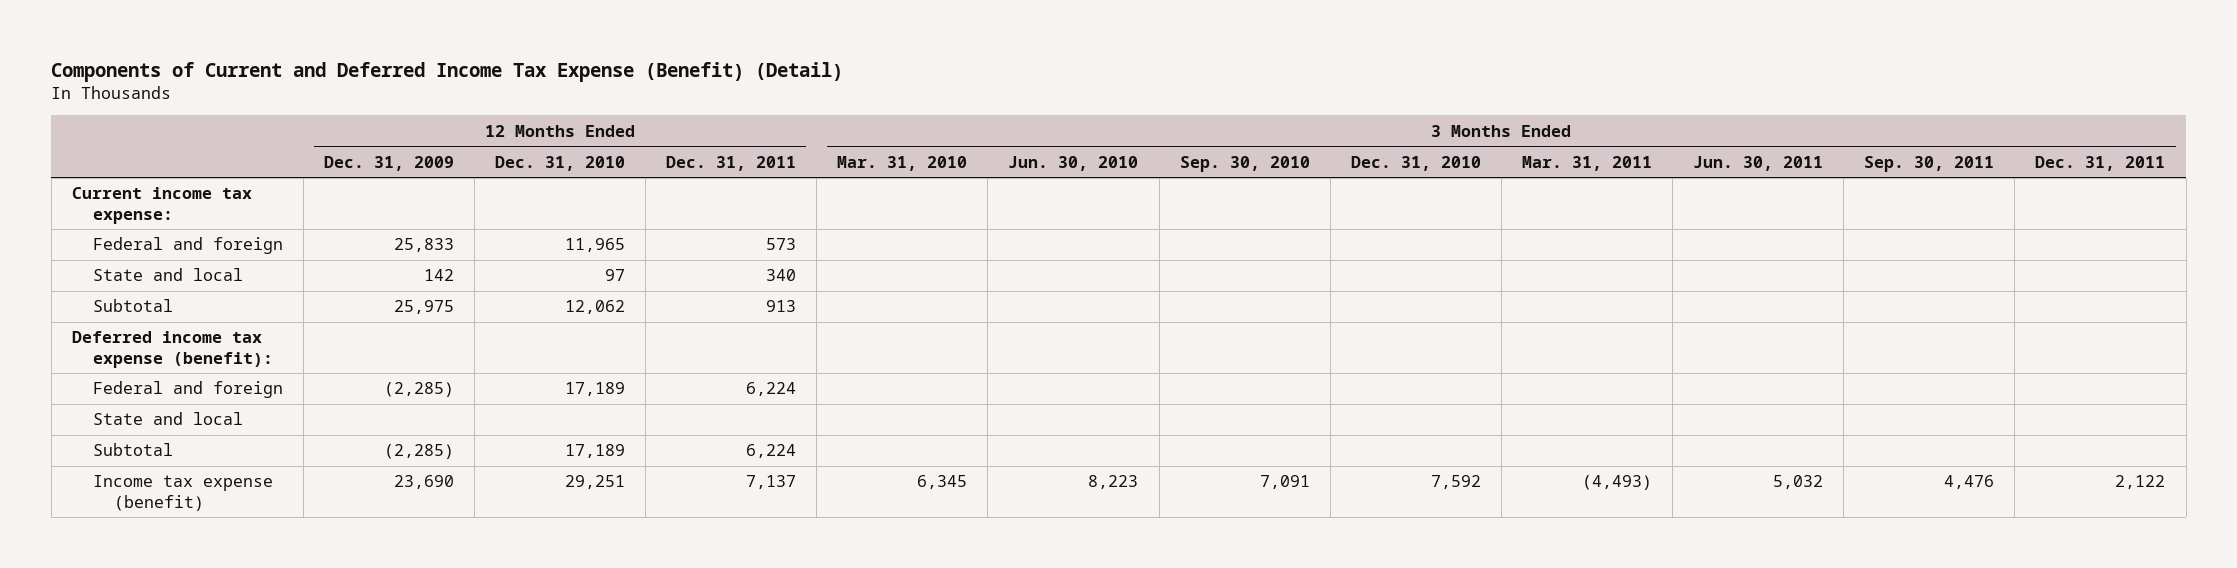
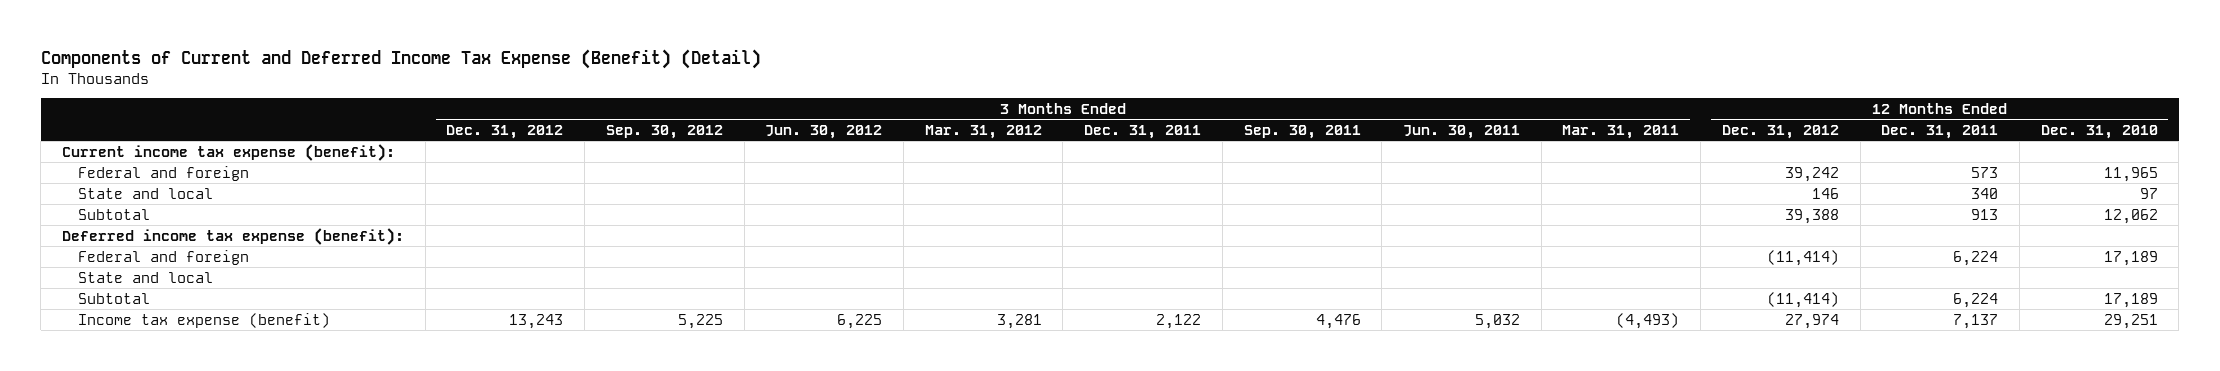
[323,155,454,171] Dec. 31, 2009 -> none
[837,155,968,171] Mar. 31, 2010 -> none
[1008,155,1139,171] Jun. 30, 2010 -> none
[1179,155,1310,172] Sep. 30, 2010 -> none
[1350,155,1481,171] Dec. 31, 2010 -> none
none -> [446,124,564,139] Dec. 31, 2012
none -> [605,124,723,139] Sep. 30, 2012
none -> [765,124,883,139] Jun. 30, 2012
none -> [924,124,1042,139] Mar. 31, 2012
none -> [1721,124,1839,139] Dec. 31, 2012
[71,187,252,224] Current income tax expense: -> [61,143,395,161] Current income tax expense (benefit):

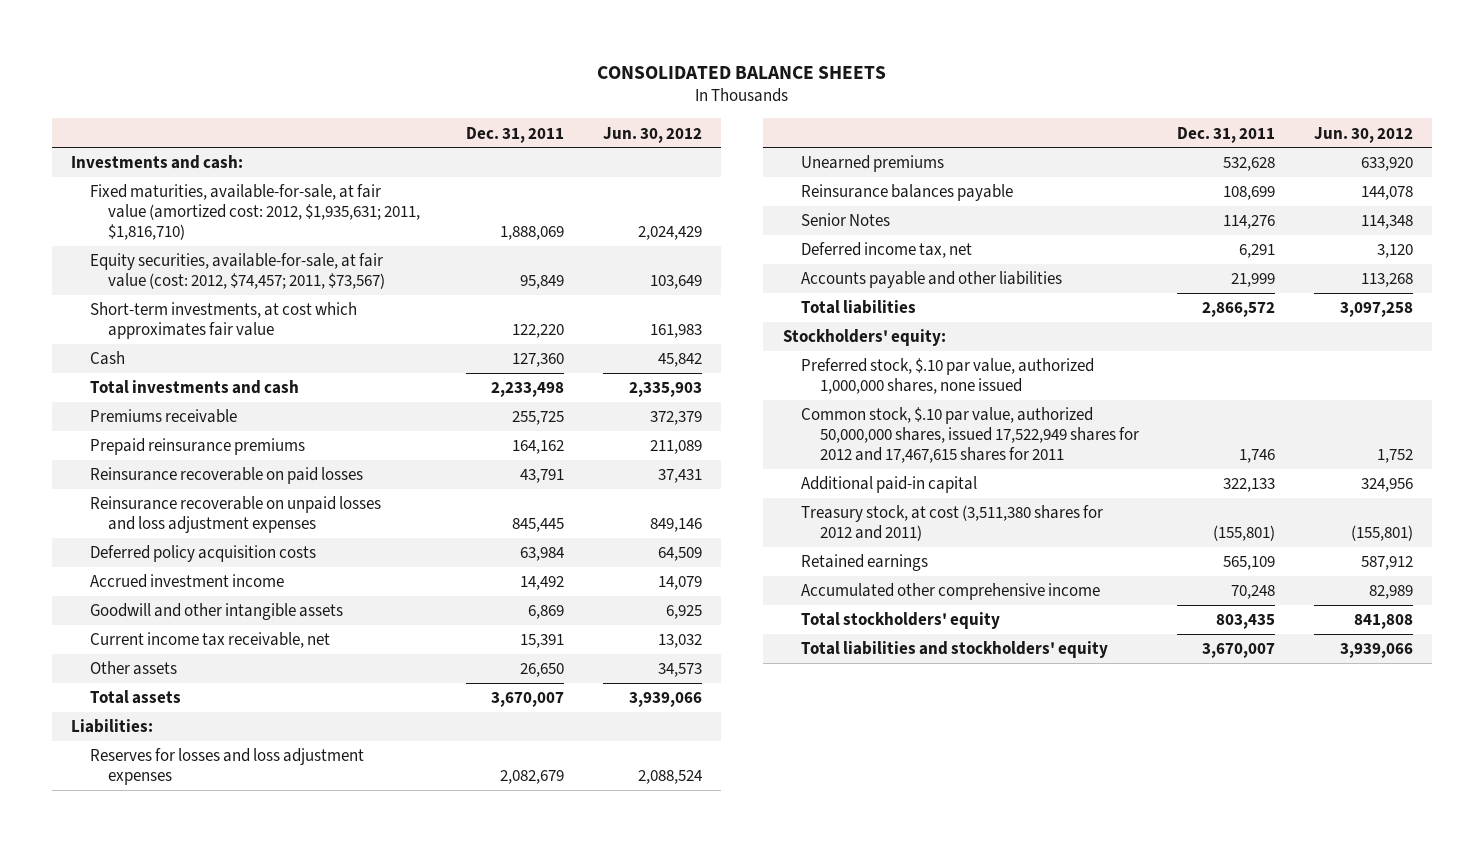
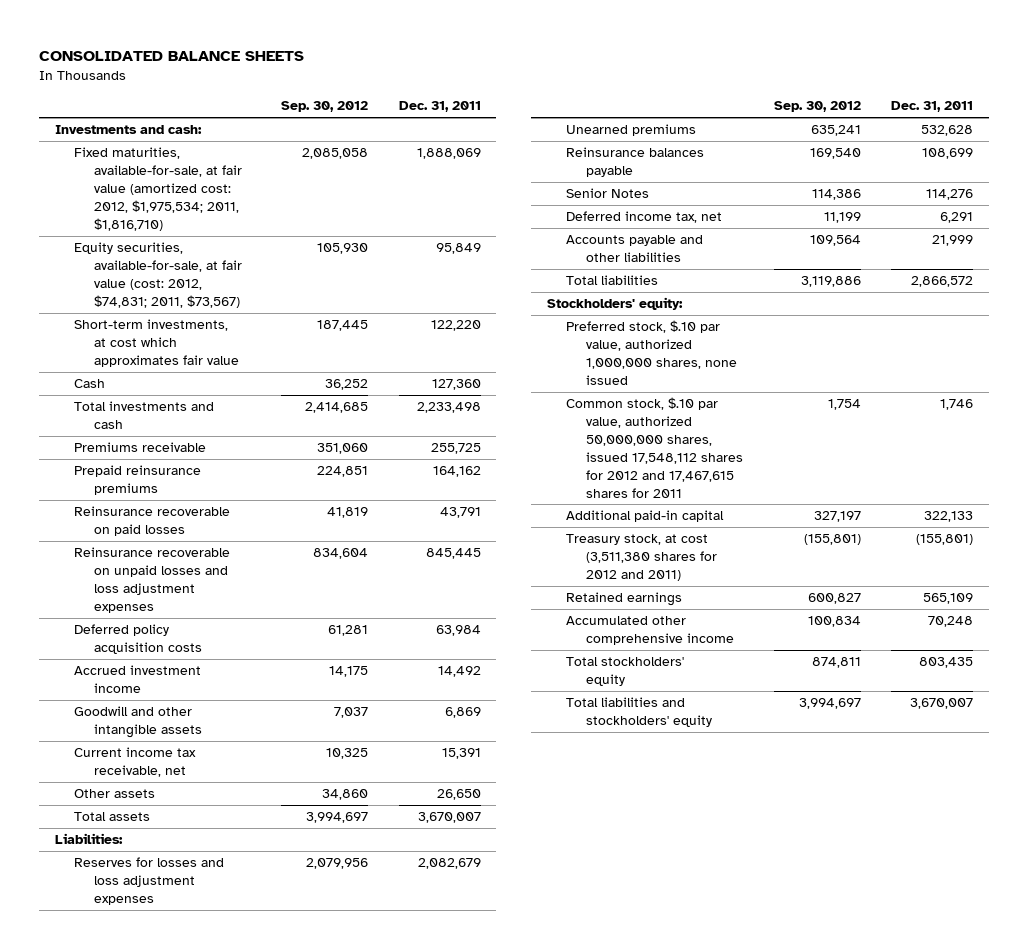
[602,126,702,143] Jun. 30, 2012 -> none
none -> [281,101,369,113] Sep. 30, 2012
[89,184,421,240] Fixed maturities, available-for-sale, at fair value (amortized cost: 2012, $1,935,631; 2011, $1,816,710) -> [74,147,242,231] Fixed maturities, available-for-sale, at fair value (amortized cost: 2012, $1,975,534; 2011, $1,816,710)
[89,253,386,289] Equity securities, available-for-sale, at fair value (cost: 2012, $74,457; 2011, $73,567) -> [74,242,242,308] Equity securities, available-for-sale, at fair value (cost: 2012, $74,831; 2011, $73,567)
[801,407,1139,463] Common stock, $.10 par value, authorized 50,000,000 shares, issued 17,522,949 shares for 2012 and 17,467,615 shares for 2011 -> [566,397,743,498] Common stock, $.10 par value, authorized 50,000,000 shares, issued 17,548,112 shares for 2012 and 17,467,615 shares for 2011

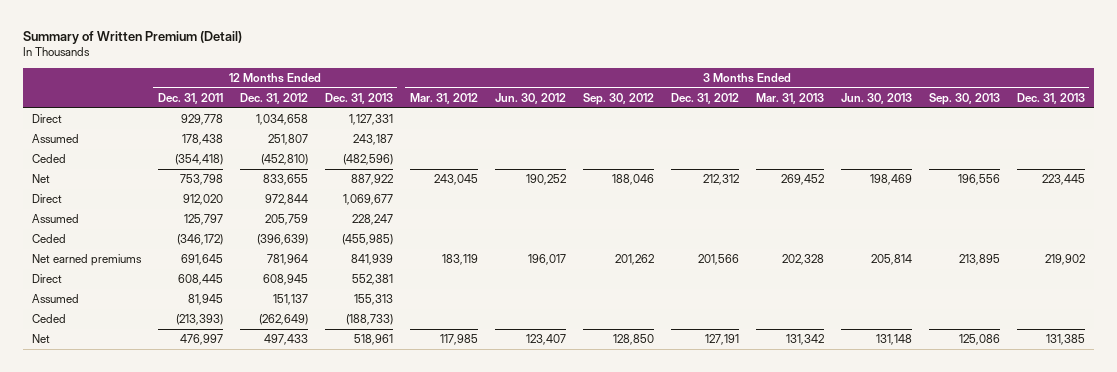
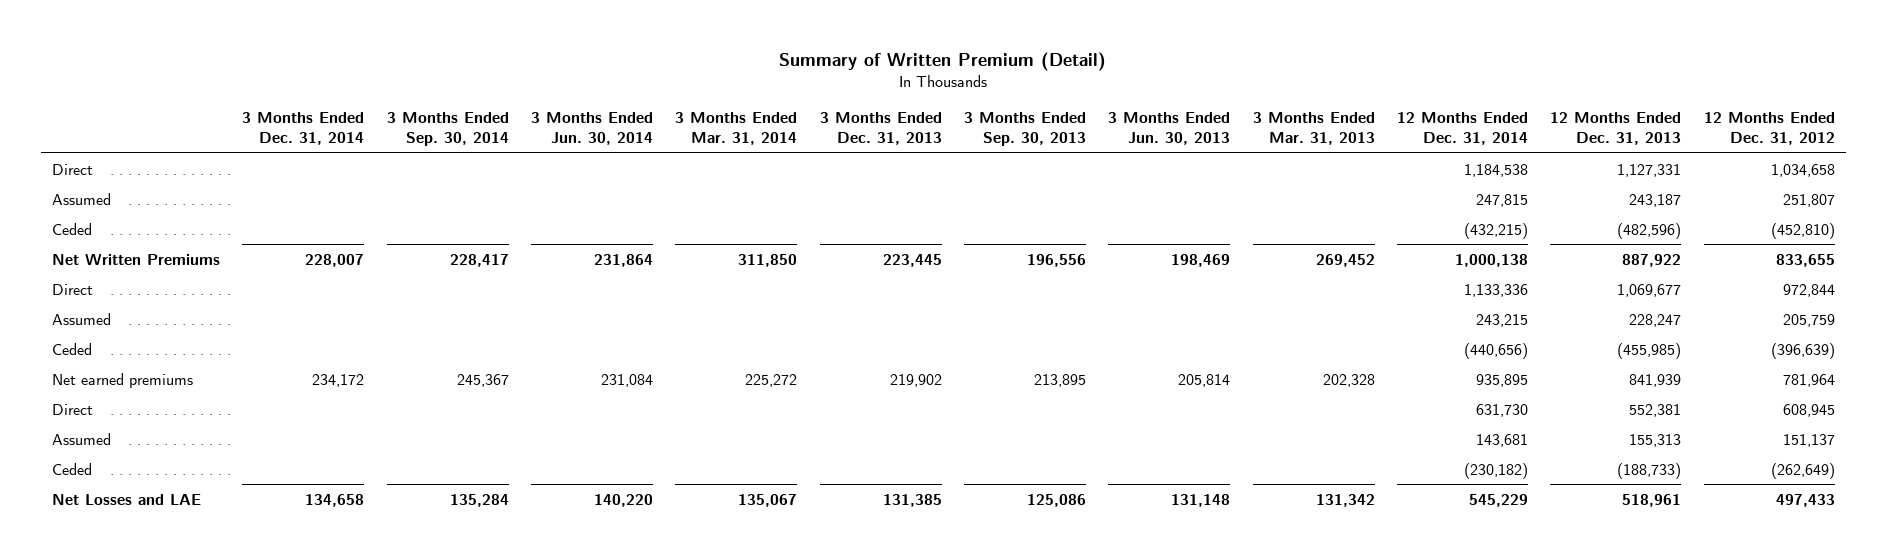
[157,92,223,104] Dec. 31, 2011 -> none
[409,92,478,104] Mar. 31, 2012 -> none
[494,92,566,104] Jun. 30, 2012 -> none
[582,92,654,105] Sep. 30, 2012 -> none
[670,92,739,104] Dec. 31, 2012 -> none
none -> [242,112,365,146] 3 Months Ended Dec. 31, 2014
none -> [386,112,509,147] 3 Months Ended Sep. 30, 2014
none -> [531,112,654,146] 3 Months Ended Jun. 30, 2014
none -> [675,112,798,146] 3 Months Ended Mar. 31, 2014
none -> [1396,112,1528,146] 12 Months Ended Dec. 31, 2014
[31,174,50,184] Net -> [52,253,221,265] Net Written Premiums
[31,334,50,344] Net -> [52,493,202,505] Net Losses and LAE

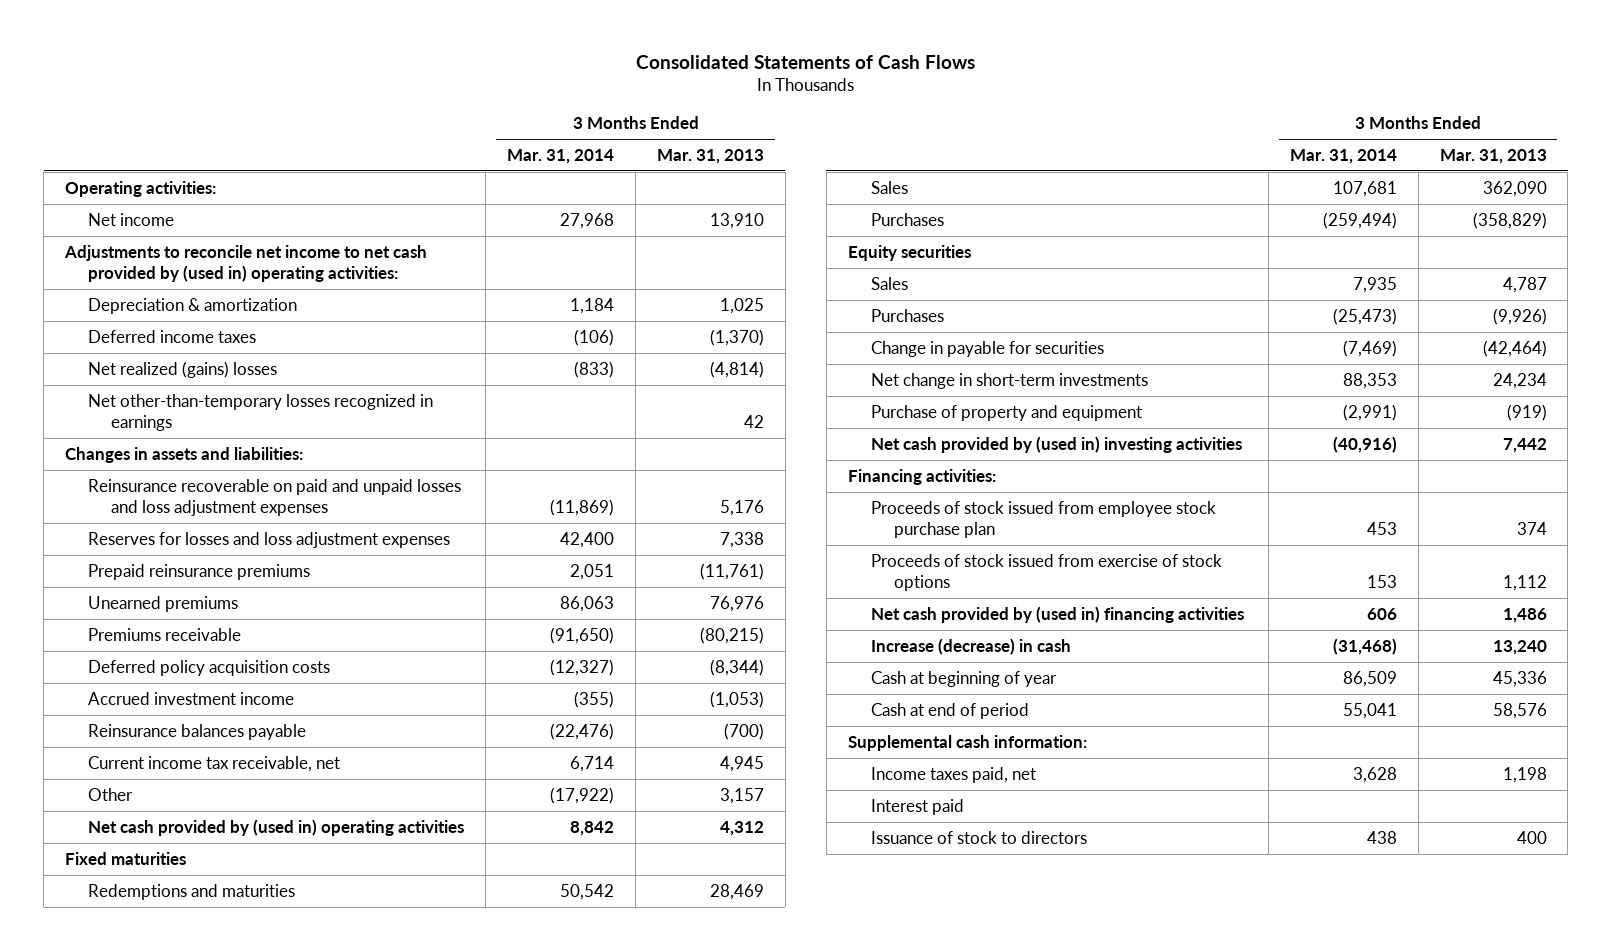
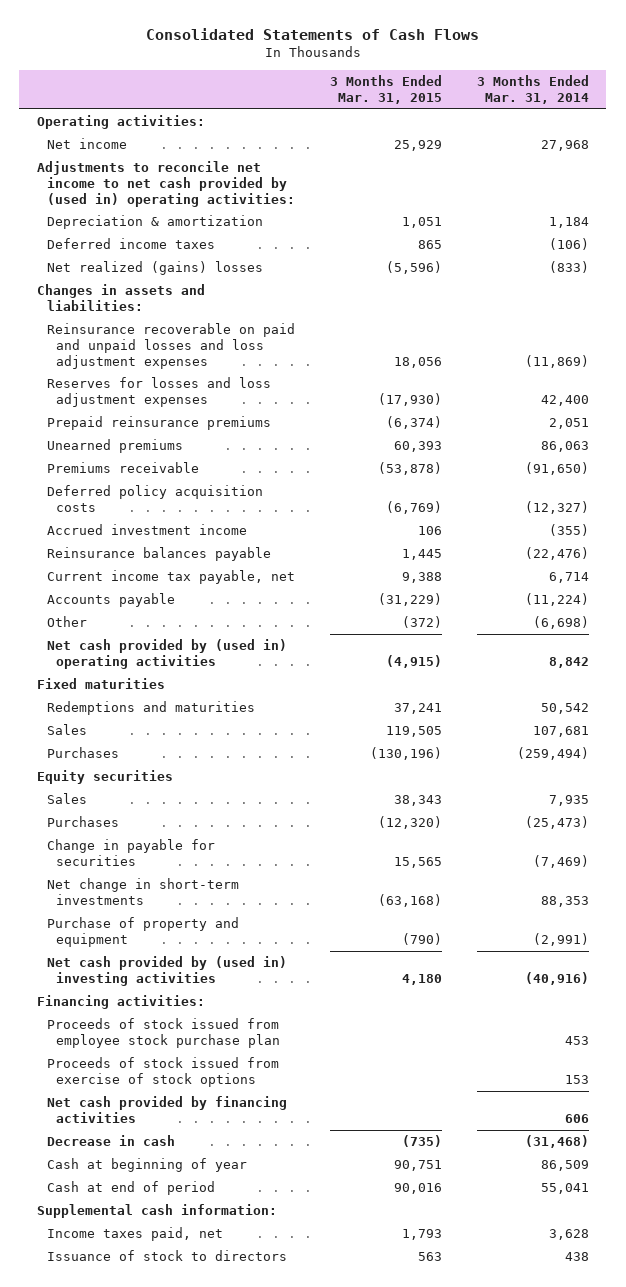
[656,148,764,164] Mar. 31, 2013 -> none
none -> [329,75,442,105] 3 Months Ended Mar. 31, 2015
[88,393,434,431] Net other-than-temporary losses recognized in earnings -> none
[88,755,341,772] Current income tax receivable, net -> [46,570,295,585] Current income tax payable, net
none -> [46,593,175,608] Accounts payable
[550,786,615,804] (17,922) -> [532,616,589,630] (6,698)
[870,605,1244,623] Net cash provided by (used in) financing activities -> [46,1096,287,1123] Net cash provided by financing activities
[870,637,1071,655] Increase (decrease) in cash -> [46,1135,175,1147] Decrease in cash
[870,798,964,815] Interest paid -> none

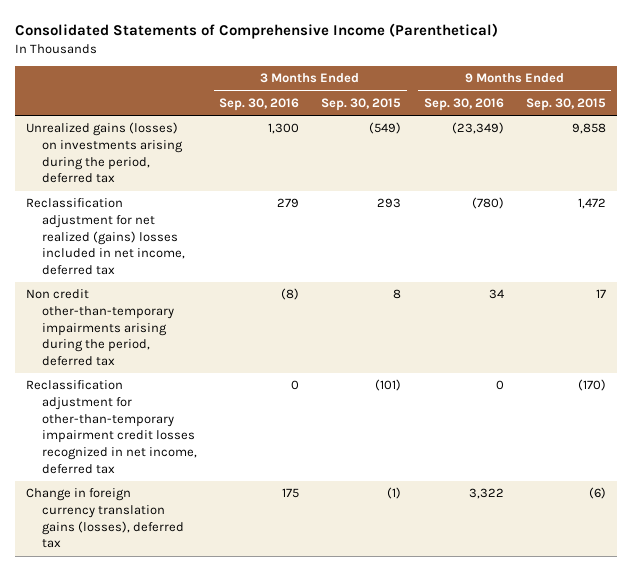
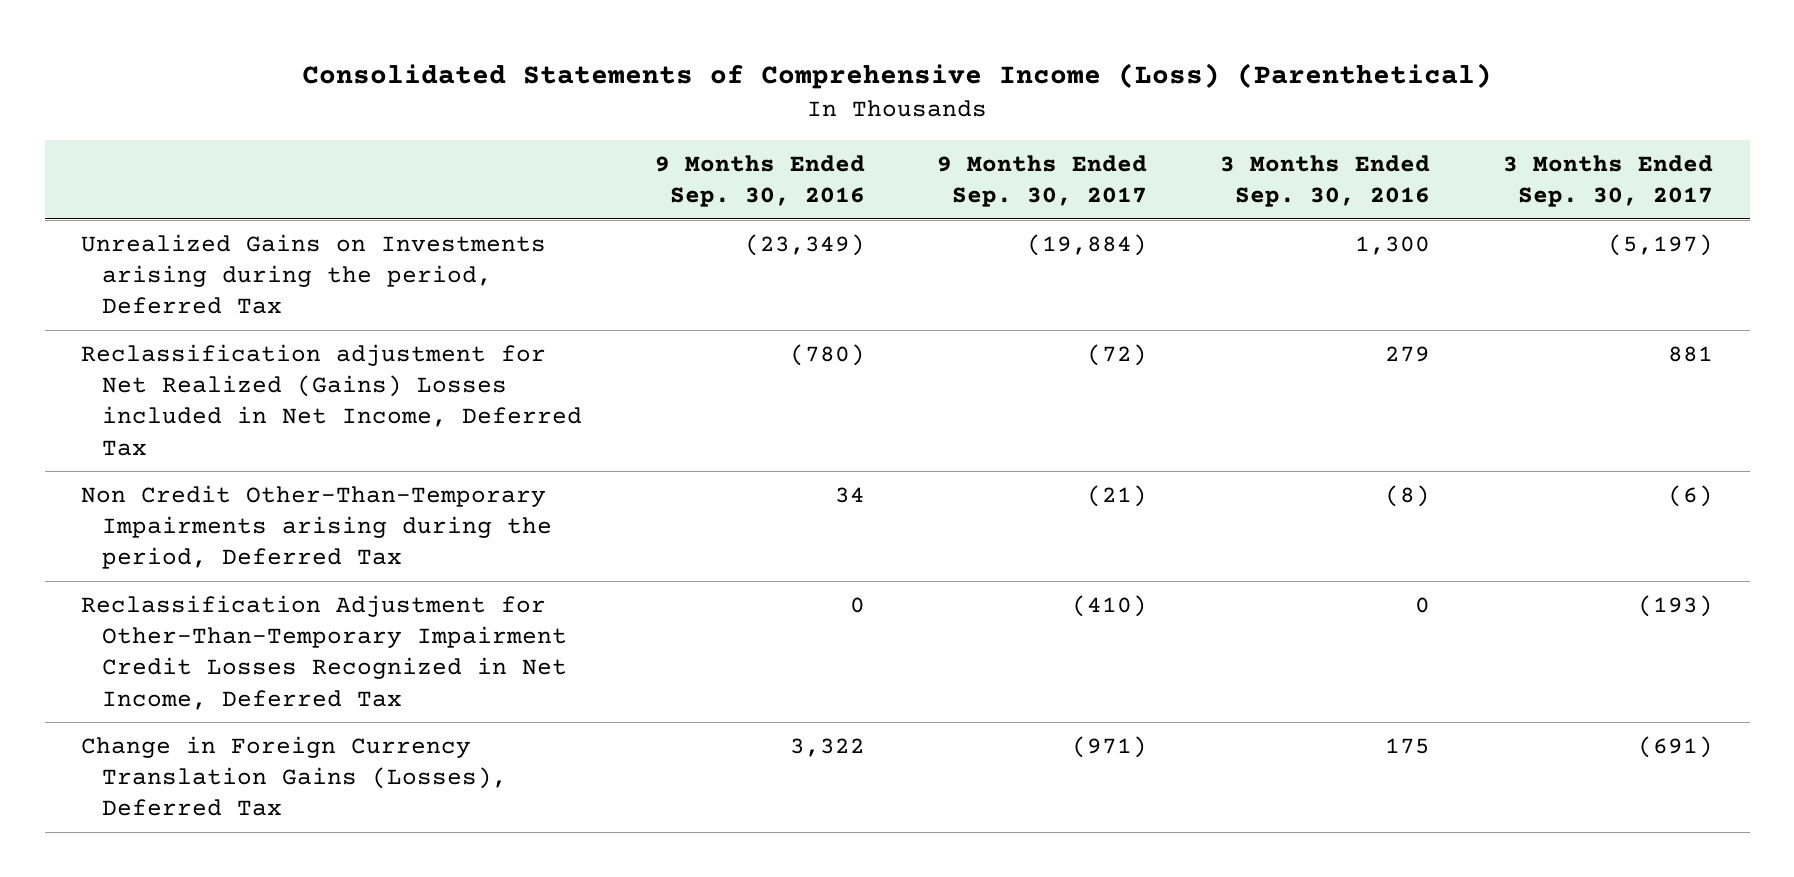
[15,23,499,40] Consolidated Statements of Comprehensive Income (Parenthetical) -> [302,62,1493,89] Consolidated Statements of Comprehensive Income (Loss) (Parenthetical)
[321,98,402,112] Sep. 30, 2015 -> none
[525,98,606,112] Sep. 30, 2015 -> none
none -> [937,154,1148,207] 9 Months Ended Sep. 30, 2017
none -> [1503,154,1714,207] 3 Months Ended Sep. 30, 2017
[26,122,184,184] Unrealized gains (losses) on investments arising during the period, deferred tax -> [81,233,547,315] Unrealized Gains on Investments arising during the period, Deferred Tax
[26,198,186,275] Reclassification adjustment for net realized (gains) losses included in net income, deferred tax -> [81,343,582,456] Reclassification adjustment for Net Realized (Gains) Losses included in Net Income, Deferred Tax
[26,289,175,366] Non credit other-than-temporary impairments arising during the period, deferred tax -> [81,484,552,570] Non Credit Other-Than-Temporary Impairments arising during the period, Deferred Tax
[26,380,198,474] Reclassification adjustment for other-than-temporary impairment credit losses recognized in net income, deferred tax -> [81,594,567,710] Reclassification Adjustment for Other-Than-Temporary Impairment Credit Losses Recognized in Net Income, Deferred Tax
[26,488,185,549] Change in foreign currency translation gains (losses), deferred tax -> [81,735,507,817] Change in Foreign Currency Translation Gains (Losses), Deferred Tax

